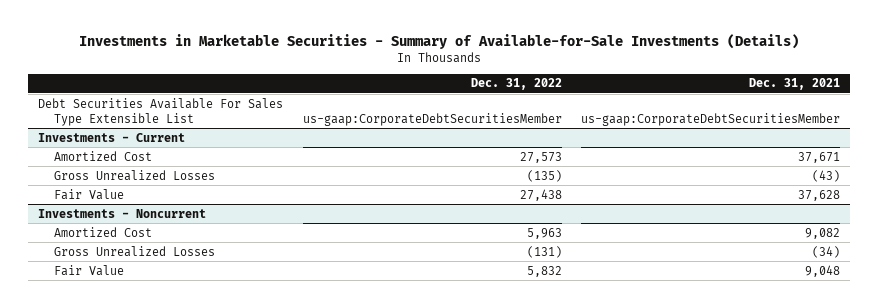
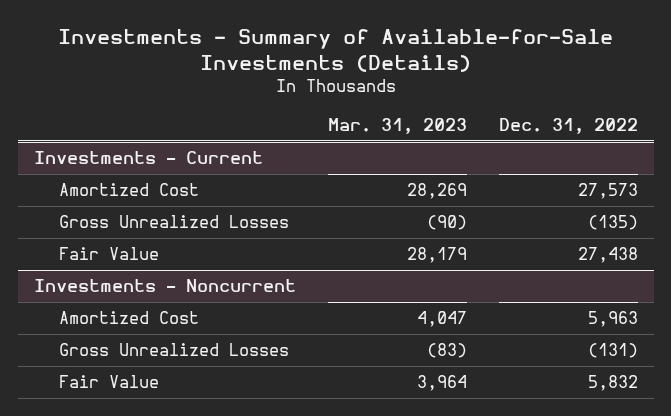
[79,34,800,50] Investments in Marketable Securities - Summary of Available-for-Sale Investments (Details) -> [57,28,613,72] Investments - Summary of Available-for-Sale Investments (Details)
[749,78,841,91] Dec. 31, 2021 -> none
none -> [327,118,467,135] Mar. 31, 2023
[37,97,283,126] Debt Securities Available For Sales Type Extensible List -> none

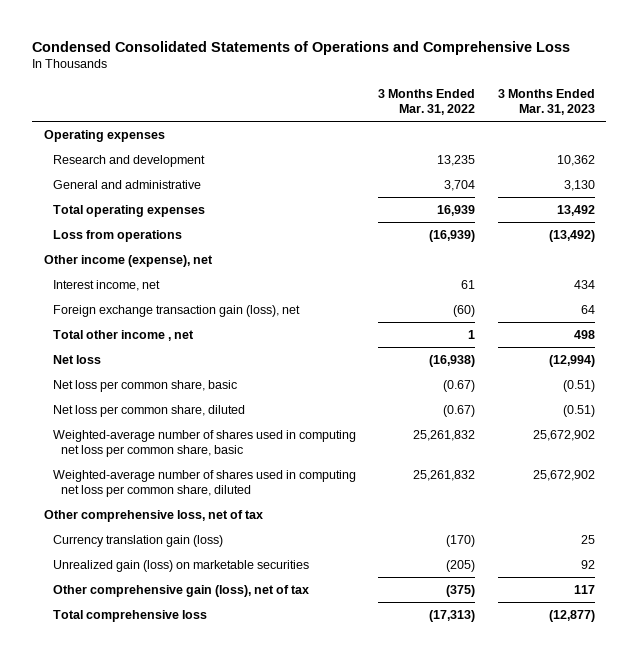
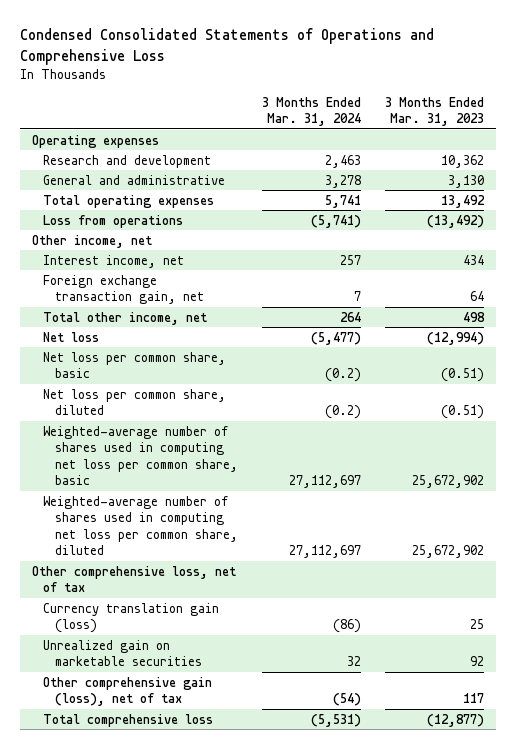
[378,88,476,115] 3 Months Ended Mar. 31, 2022 -> none
none -> [261,96,361,127] 3 Months Ended Mar. 31, 2024
[43,254,213,267] Other income (expense), net -> [31,234,152,248] Other income, net
[52,304,300,317] Foreign exchange transaction gain (loss), net -> [43,274,204,305] Foreign exchange transaction gain, net
[52,329,194,341] Total other income , net -> [43,311,208,325] Total other income, net
[52,559,309,572] Unrealized gain (loss) on marketable securities -> [43,639,202,667] Unrealized gain on marketable securities

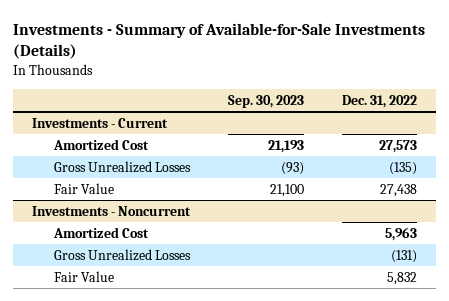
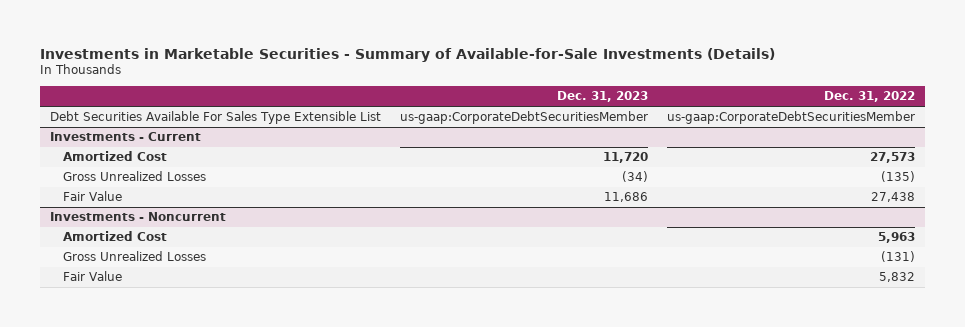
[13,22,426,60] Investments - Summary of Available-for-Sale Investments (Details) -> [40,47,776,62] Investments in Marketable Securities - Summary of Available-for-Sale Investments (Details)
[228,94,305,108] Sep. 30, 2023 -> none
none -> [557,91,649,103] Dec. 31, 2023
none -> [49,111,381,125] Debt Securities Available For Sales Type Extensible List

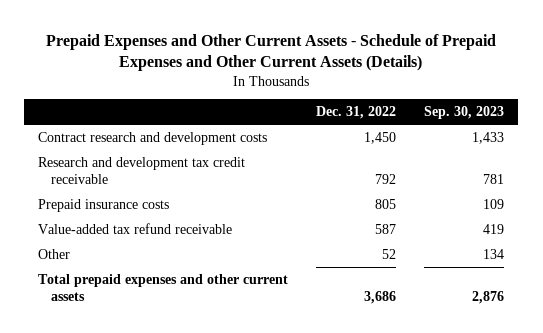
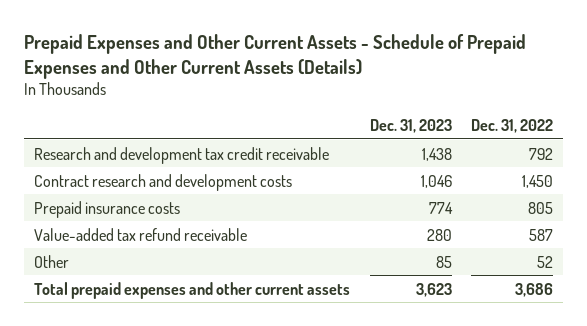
[424,106,505,120] Sep. 30, 2023 -> none
none -> [369,118,452,133] Dec. 31, 2023
[38,131,268,145] Contract research and development costs -> [34,173,293,191] Contract research and development costs

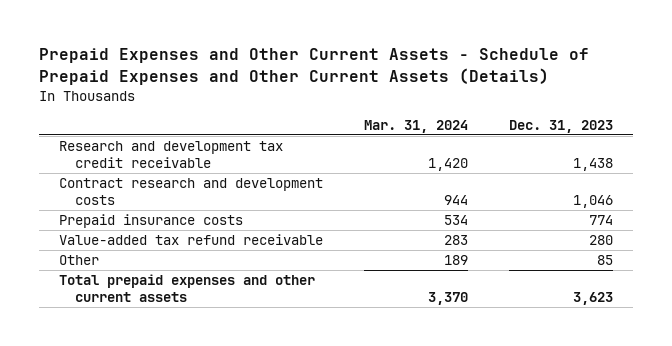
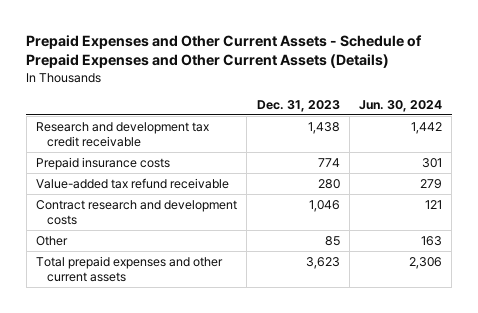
[363,119,468,133] Mar. 31, 2024 -> none
none -> [359,100,443,113] Jun. 30, 2024
[59,178,324,205] Contract research and development costs -> [36,199,238,225] Contract research and development costs

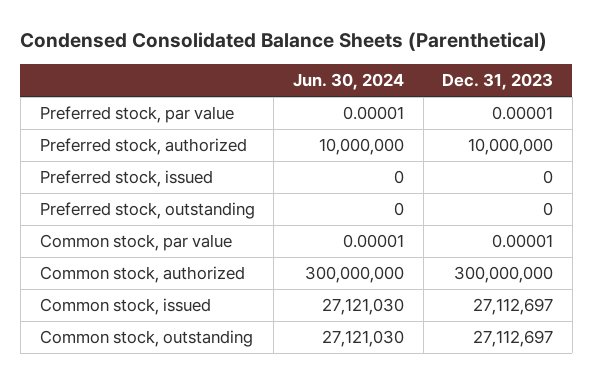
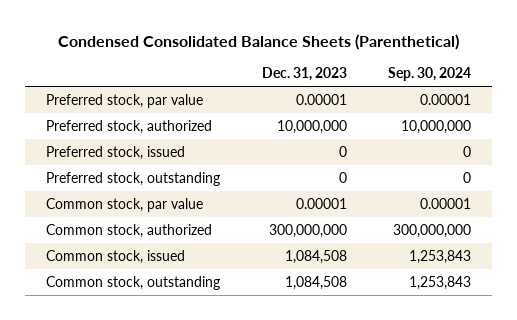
[292,73,404,91] Jun. 30, 2024 -> none
none -> [388,67,472,82] Sep. 30, 2024
[473,298,554,316] 27,112,697 -> [284,249,347,264] 1,084,508
[473,330,554,348] 27,112,697 -> [284,275,347,290] 1,084,508

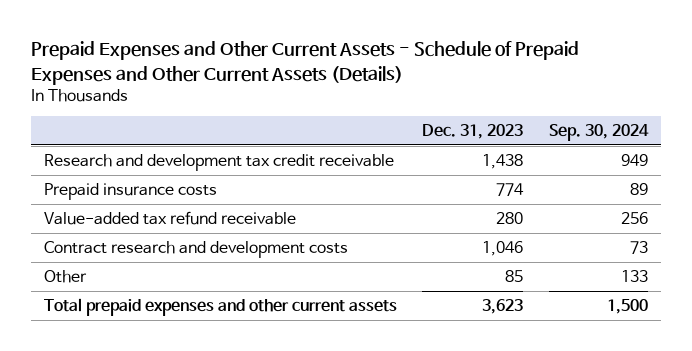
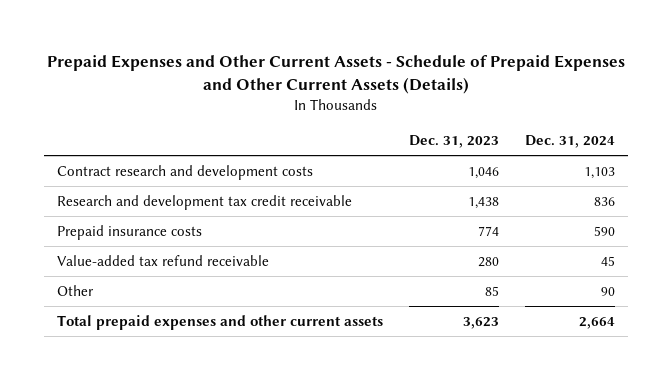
[548,124,649,142] Sep. 30, 2024 -> none
none -> [525,135,616,149] Dec. 31, 2024
[43,240,348,258] Contract research and development costs -> [57,165,314,181] Contract research and development costs

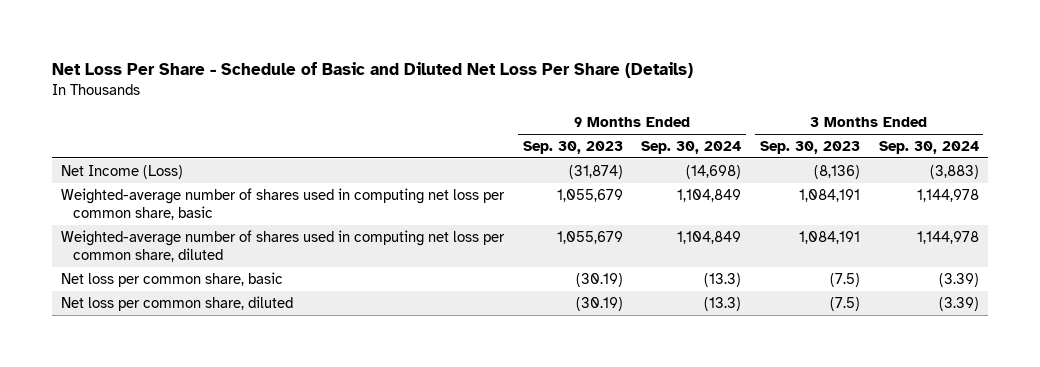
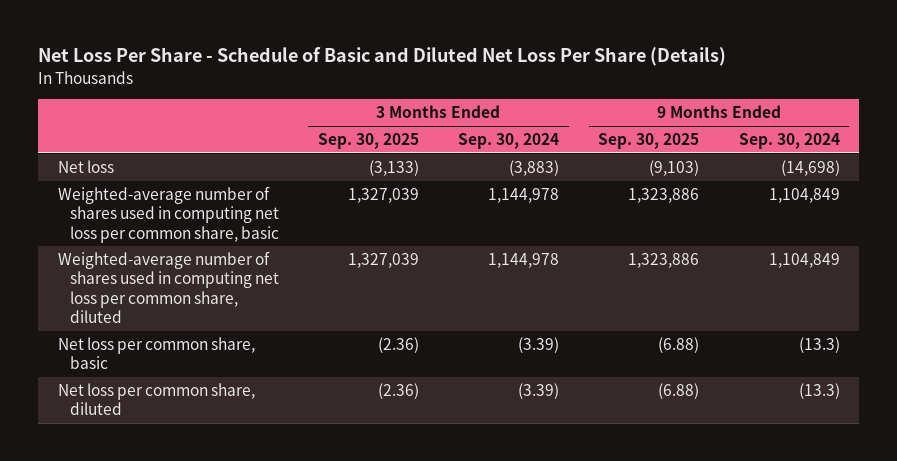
[522,140,623,154] Sep. 30, 2023 -> none
[759,140,860,154] Sep. 30, 2023 -> none
none -> [317,133,419,150] Sep. 30, 2025
none -> [598,133,700,150] Sep. 30, 2025
[61,164,184,179] Net Income (Loss) -> [57,160,114,174] Net loss

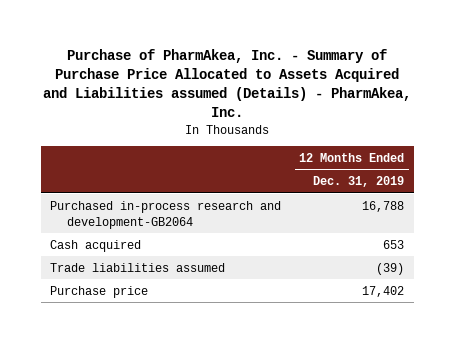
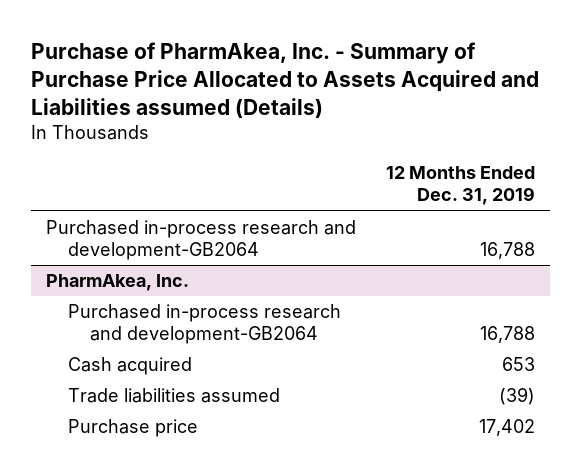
[43,49,412,118] Purchase of PharmAkea, Inc. - Summary of Purchase Price Allocated to Assets Acquired and Liabilities assumed (Details) - PharmAkea, Inc. -> [30,41,539,118] Purchase of PharmAkea, Inc. - Summary of Purchase Price Allocated to Assets Acquired and Liabilities assumed (Details)
none -> [45,274,189,292] PharmAkea, Inc.
none -> [67,304,341,345] Purchased in-process research and development-GB2064

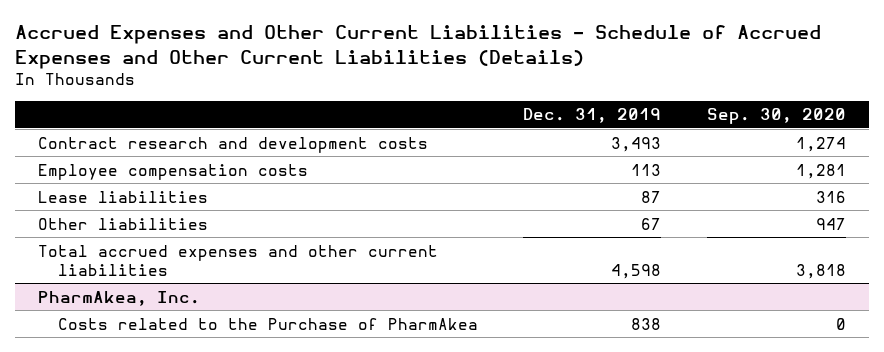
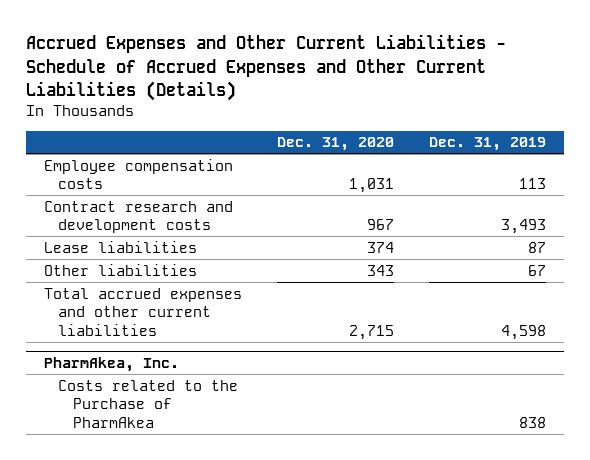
[707,108,847,125] Sep. 30, 2020 -> none
none -> [276,137,394,152] Dec. 31, 2020
[37,136,428,153] Contract research and development costs -> [43,200,233,234] Contract research and development costs

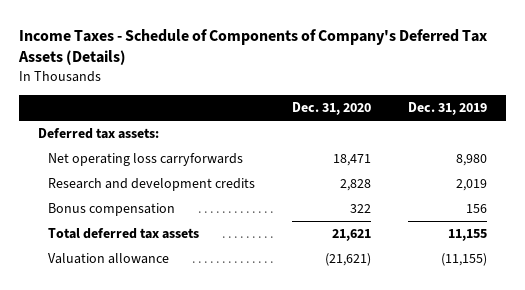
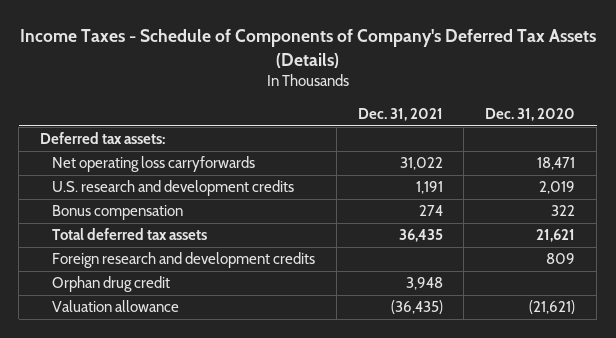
[408,102,488,116] Dec. 31, 2019 -> none
none -> [357,107,443,121] Dec. 31, 2021
[47,178,255,192] Research and development credits -> [51,180,294,197] U.S. research and development credits
[339,179,371,192] 2,828 -> [539,181,576,195] 2,019
none -> [51,252,315,269] Foreign research and development credits
none -> [51,276,170,293] Orphan drug credit

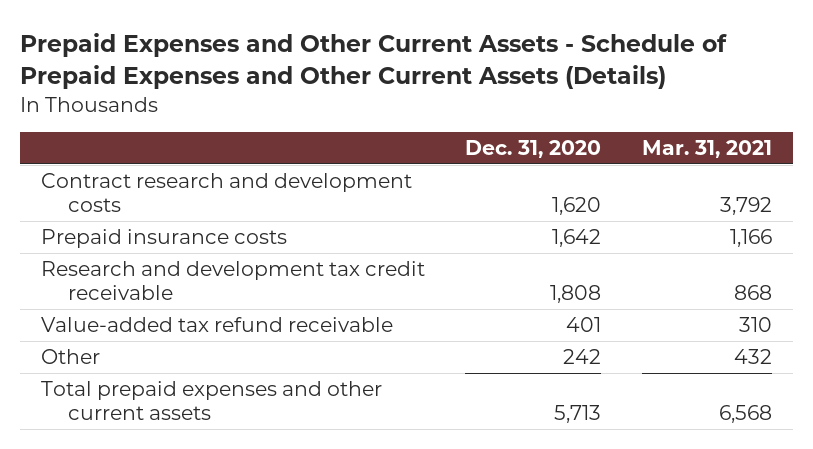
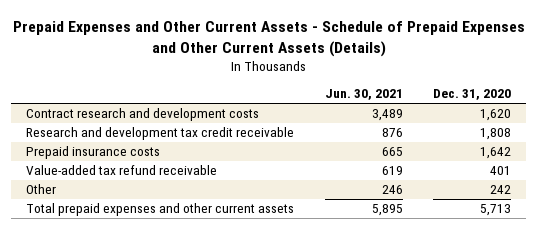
[642,140,773,159] Mar. 31, 2021 -> none
none -> [324,89,403,101] Jun. 30, 2021
[40,229,287,249] Prepaid insurance costs -> [26,146,161,160] Prepaid insurance costs

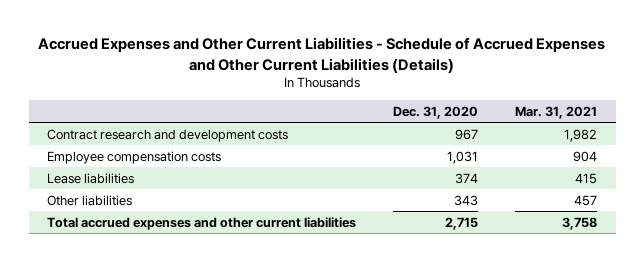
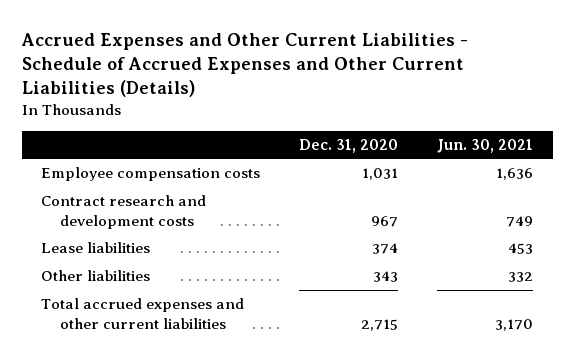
[515,106,598,120] Mar. 31, 2021 -> none
none -> [437,138,534,153] Jun. 30, 2021
[47,128,289,142] Contract research and development costs -> [41,195,207,229] Contract research and development costs

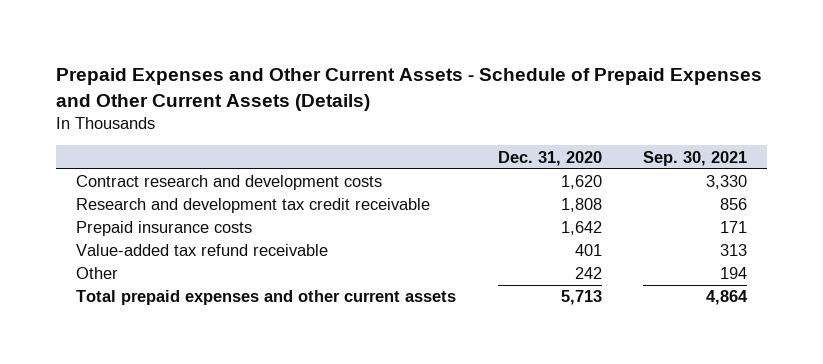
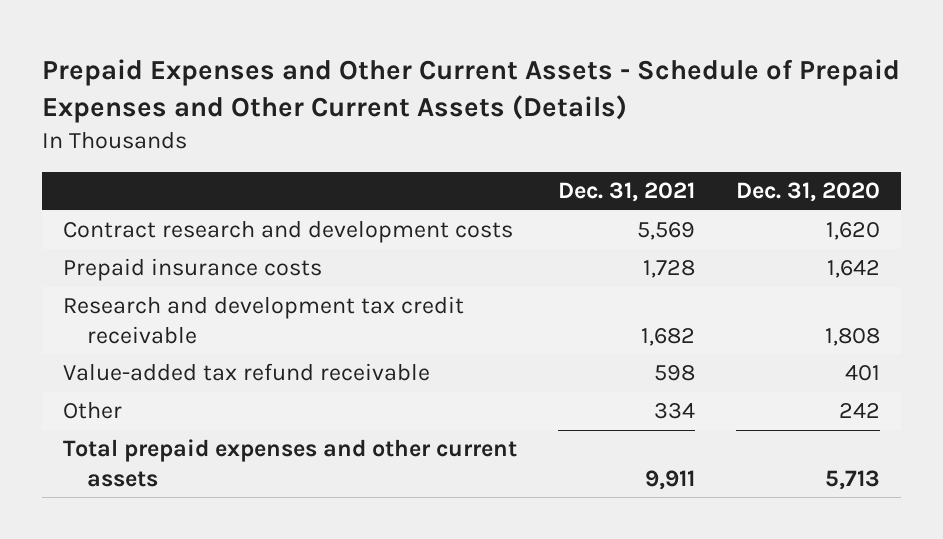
[642,150,747,166] Sep. 30, 2021 -> none
none -> [558,182,696,203] Dec. 31, 2021
[76,198,431,214] Research and development tax credit receivable -> [62,296,464,344] Research and development tax credit receivable

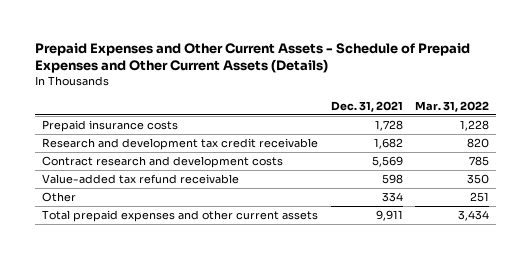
[736,182,881,203] Dec. 31, 2020 -> none
none -> [415,100,490,112] Mar. 31, 2022
[62,220,513,244] Contract research and development costs -> [41,156,283,169] Contract research and development costs

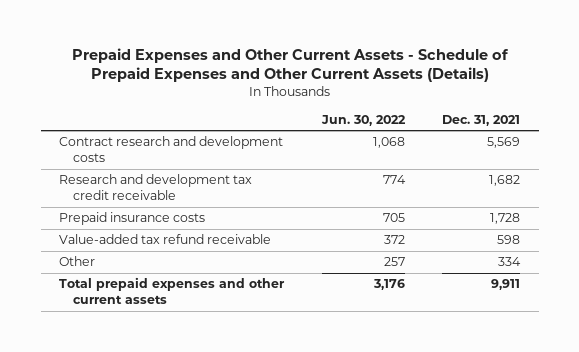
[415,100,490,112] Mar. 31, 2022 -> none
none -> [320,114,406,126] Jun. 30, 2022
[41,138,318,151] Research and development tax credit receivable -> [59,174,253,201] Research and development tax credit receivable
[41,120,178,133] Prepaid insurance costs -> [59,212,206,226] Prepaid insurance costs

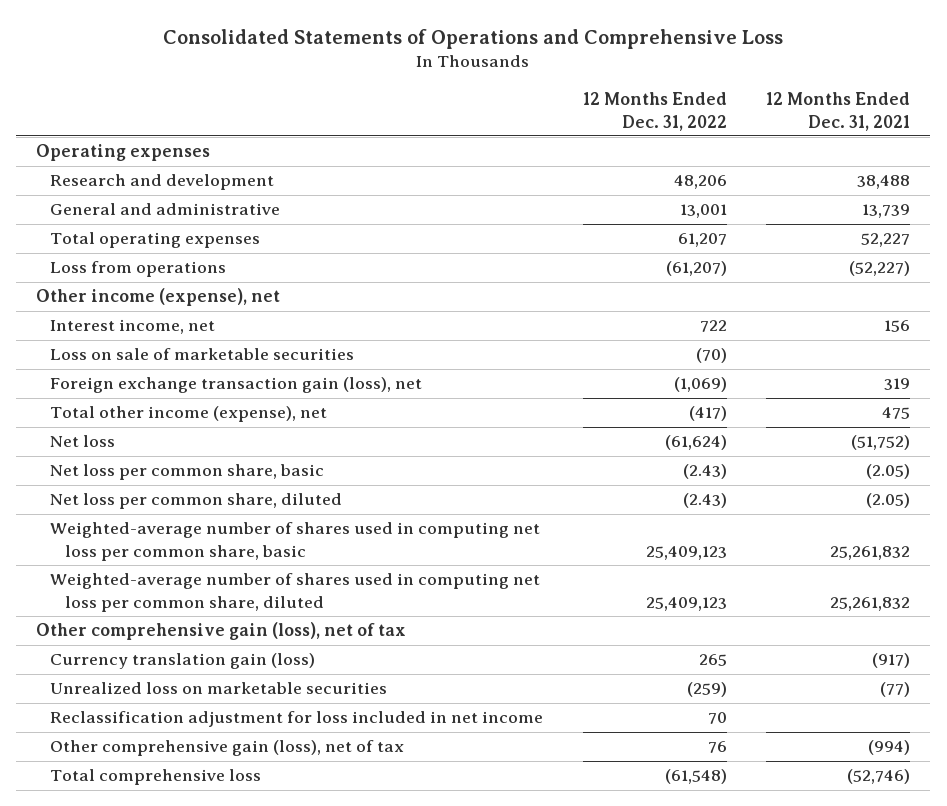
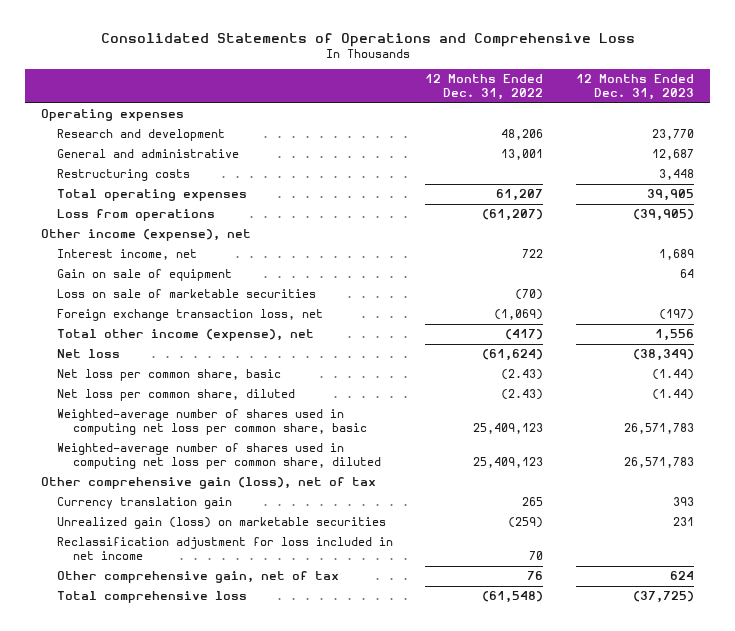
[766,92,911,131] 12 Months Ended Dec. 31, 2021 -> none
none -> [575,74,694,100] 12 Months Ended Dec. 31, 2023
none -> [56,169,190,182] Restructuring costs
none -> [56,269,232,282] Gain on sale of equipment
[50,377,423,394] Foreign exchange transaction gain (loss), net -> [56,309,323,322] Foreign exchange transaction loss, net
[50,653,316,670] Currency translation gain (loss) -> [56,497,232,510] Currency translation gain
[50,682,388,695] Unrealized loss on marketable securities -> [56,517,386,530] Unrealized gain (loss) on marketable securities
[50,740,405,757] Other comprehensive gain (loss), net of tax -> [56,571,339,584] Other comprehensive gain, net of tax

